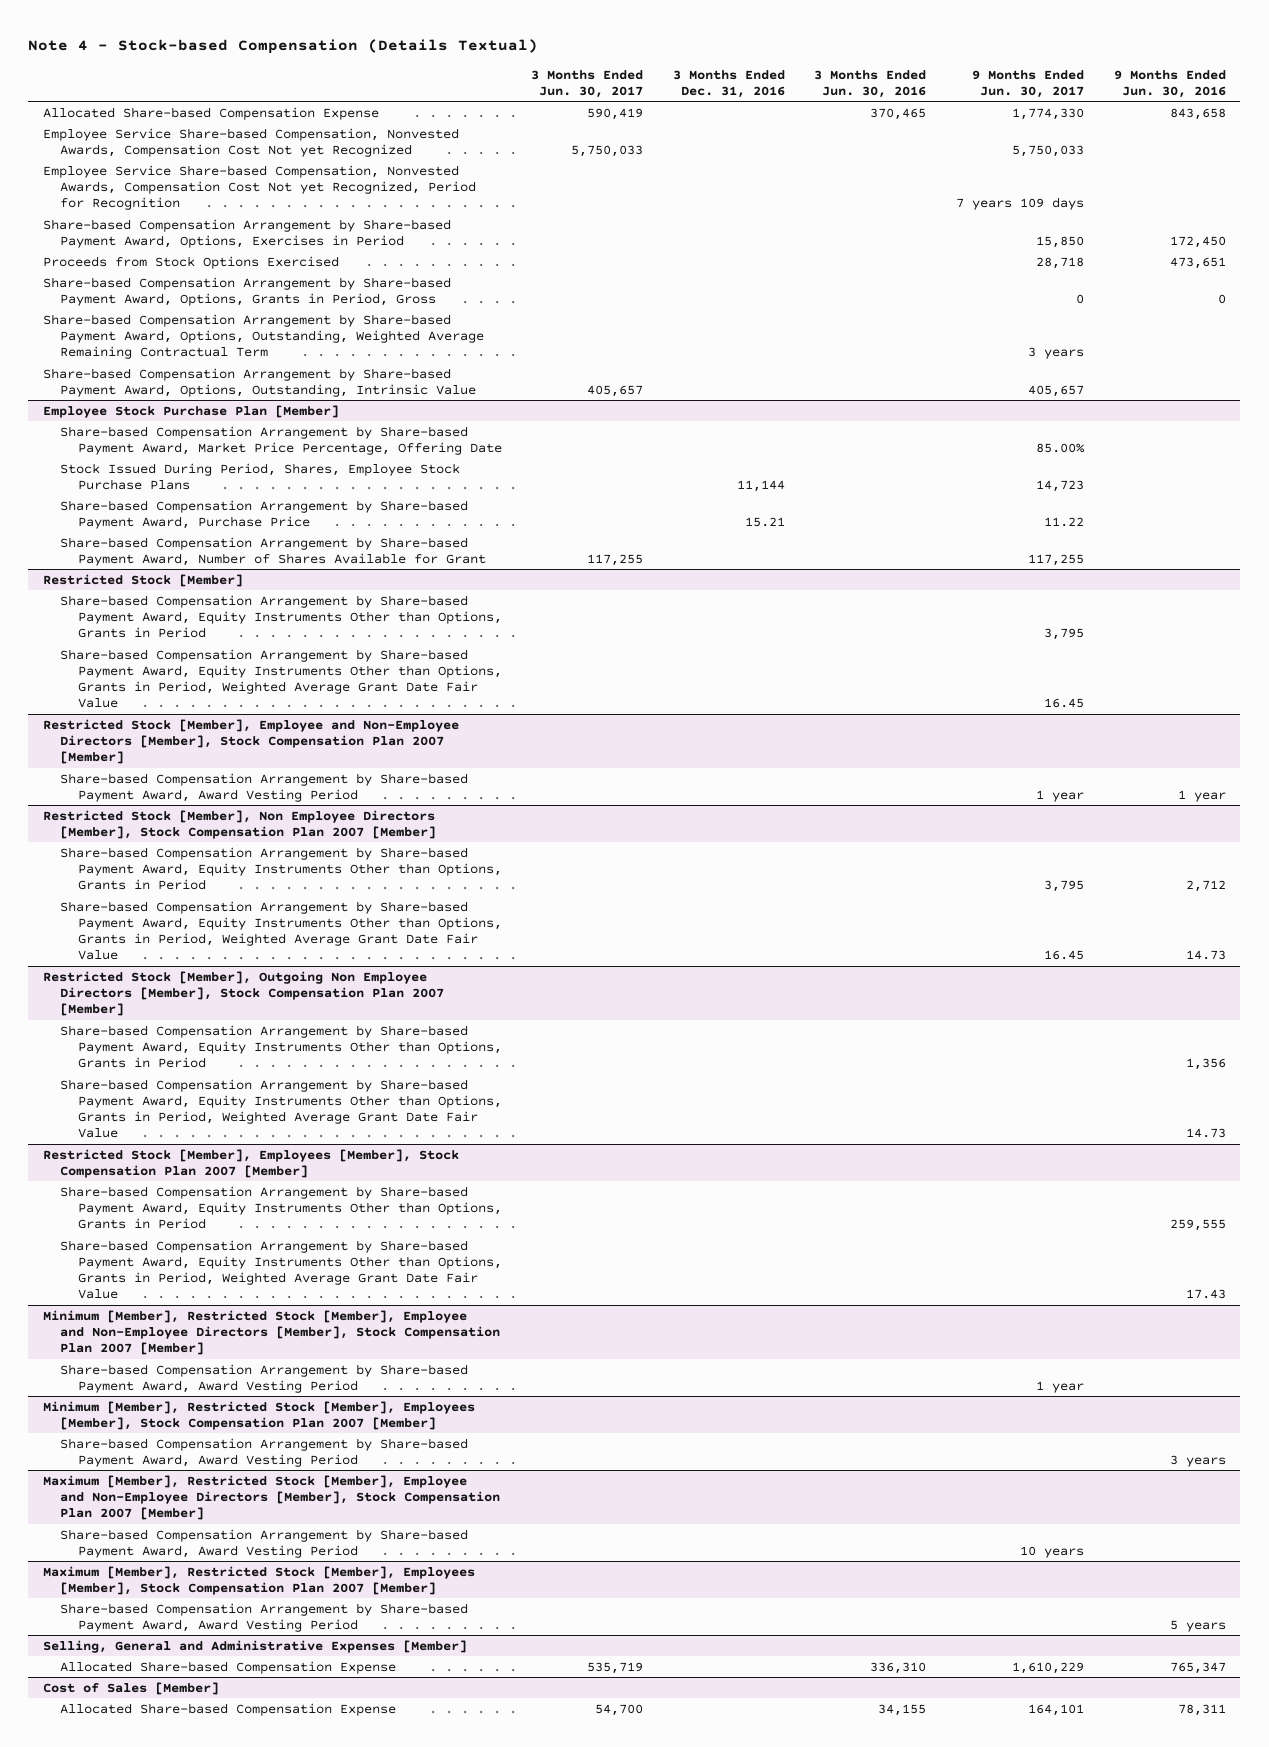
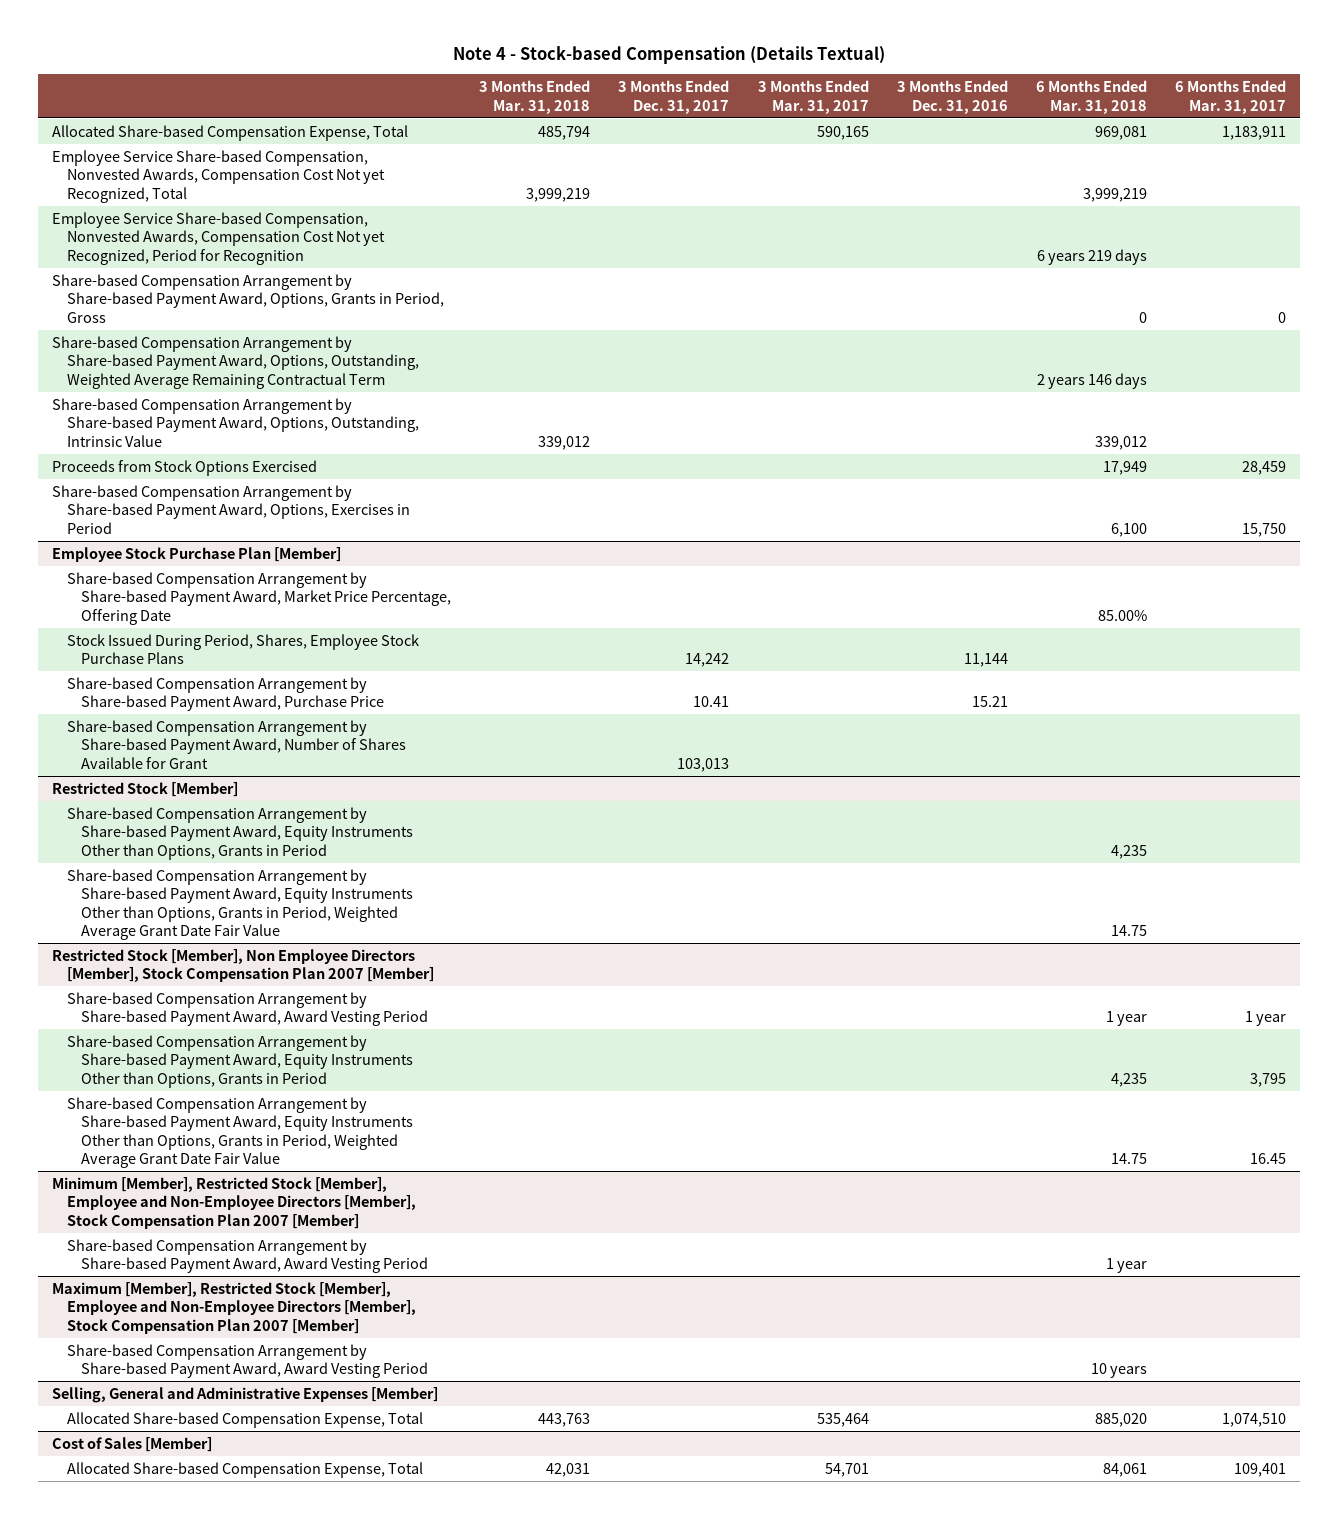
[531,69,644,98] 3 Months Ended Jun. 30, 2017 -> none
[814,69,927,98] 3 Months Ended Jun. 30, 2016 -> none
[971,69,1084,98] 9 Months Ended Jun. 30, 2017 -> none
[1113,69,1226,98] 9 Months Ended Jun. 30, 2016 -> none
none -> [479,80,591,114] 3 Months Ended Mar. 31, 2018
none -> [618,80,730,114] 3 Months Ended Dec. 31, 2017
none -> [757,80,869,114] 3 Months Ended Mar. 31, 2017
none -> [1035,80,1147,114] 6 Months Ended Mar. 31, 2018
none -> [1174,80,1286,114] 6 Months Ended Mar. 31, 2017
[43,106,380,120] Allocated Share-based Compensation Expense -> [52,124,409,141] Allocated Share-based Compensation Expense, Total
[43,127,460,157] Employee Service Share-based Compensation, Nonvested Awards, Compensation Cost Not yet Recognized -> [52,149,385,203] Employee Service Share-based Compensation, Nonvested Awards, Compensation Cost Not yet Recognized, Total
[43,255,340,269] Proceeds from Stock Options Exercised -> [52,459,318,476] Proceeds from Stock Options Exercised
[43,218,452,248] Share-based Compensation Arrangement by Share-based Payment Award, Options, Exercises in Period -> [52,484,410,534] Share-based Compensation Arrangement by Share-based Payment Award, Options, Exercises in Period
[43,718,460,765] Restricted Stock [Member], Employee and Non-Employee Directors [Member], Stock Compensation Plan 2007 [Member] -> none
[60,772,469,802] Share-based Compensation Arrangement by Share-based Payment Award, Award Vesting Period -> none
none -> [66,991,429,1027] Share-based Compensation Arrangement by Share-based Payment Award, Award Vesting Period
[43,970,445,1017] Restricted Stock [Member], Outgoing Non Employee Directors [Member], Stock Compensation Plan 2007 [Member] -> none
[60,1024,502,1069] Share-based Compensation Arrangement by Share-based Payment Award, Equity Instruments Other than Options, Grants in Period -> none
[60,1078,502,1139] Share-based Compensation Arrangement by Share-based Payment Award, Equity Instruments Other than Options, Grants in Period, Weighted Average Grant Date Fair Value -> none
[43,1148,460,1178] Restricted Stock [Member], Employees [Member], Stock Compensation Plan 2007 [Member] -> none
[60,1185,502,1230] Share-based Compensation Arrangement by Share-based Payment Award, Equity Instruments Other than Options, Grants in Period -> none
[60,1239,502,1300] Share-based Compensation Arrangement by Share-based Payment Award, Equity Instruments Other than Options, Grants in Period, Weighted Average Grant Date Fair Value -> none
[43,1400,476,1430] Minimum [Member], Restricted Stock [Member], Employees [Member], Stock Compensation Plan 2007 [Member] -> none
[60,1437,469,1467] Share-based Compensation Arrangement by Share-based Payment Award, Award Vesting Period -> none
[43,1565,476,1595] Maximum [Member], Restricted Stock [Member], Employees [Member], Stock Compensation Plan 2007 [Member] -> none
[60,1602,469,1632] Share-based Compensation Arrangement by Share-based Payment Award, Award Vesting Period -> none
[60,1660,397,1674] Allocated Share-based Compensation Expense -> [66,1411,423,1428] Allocated Share-based Compensation Expense, Total
[60,1702,397,1716] Allocated Share-based Compensation Expense -> [66,1461,423,1478] Allocated Share-based Compensation Expense, Total

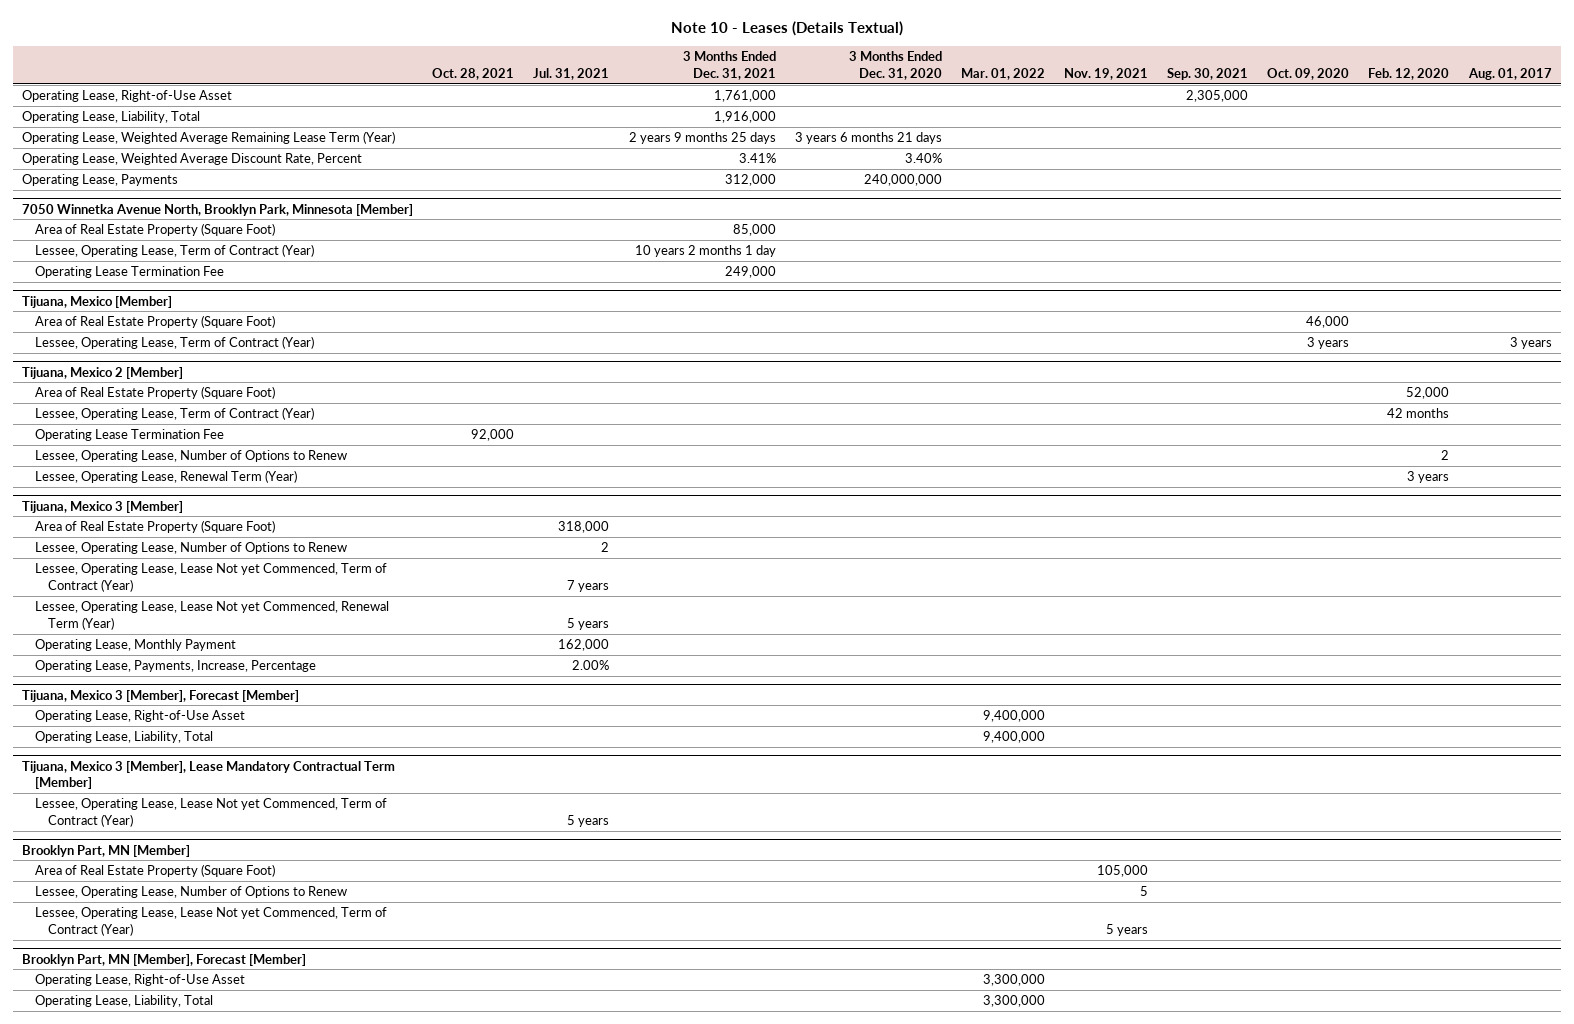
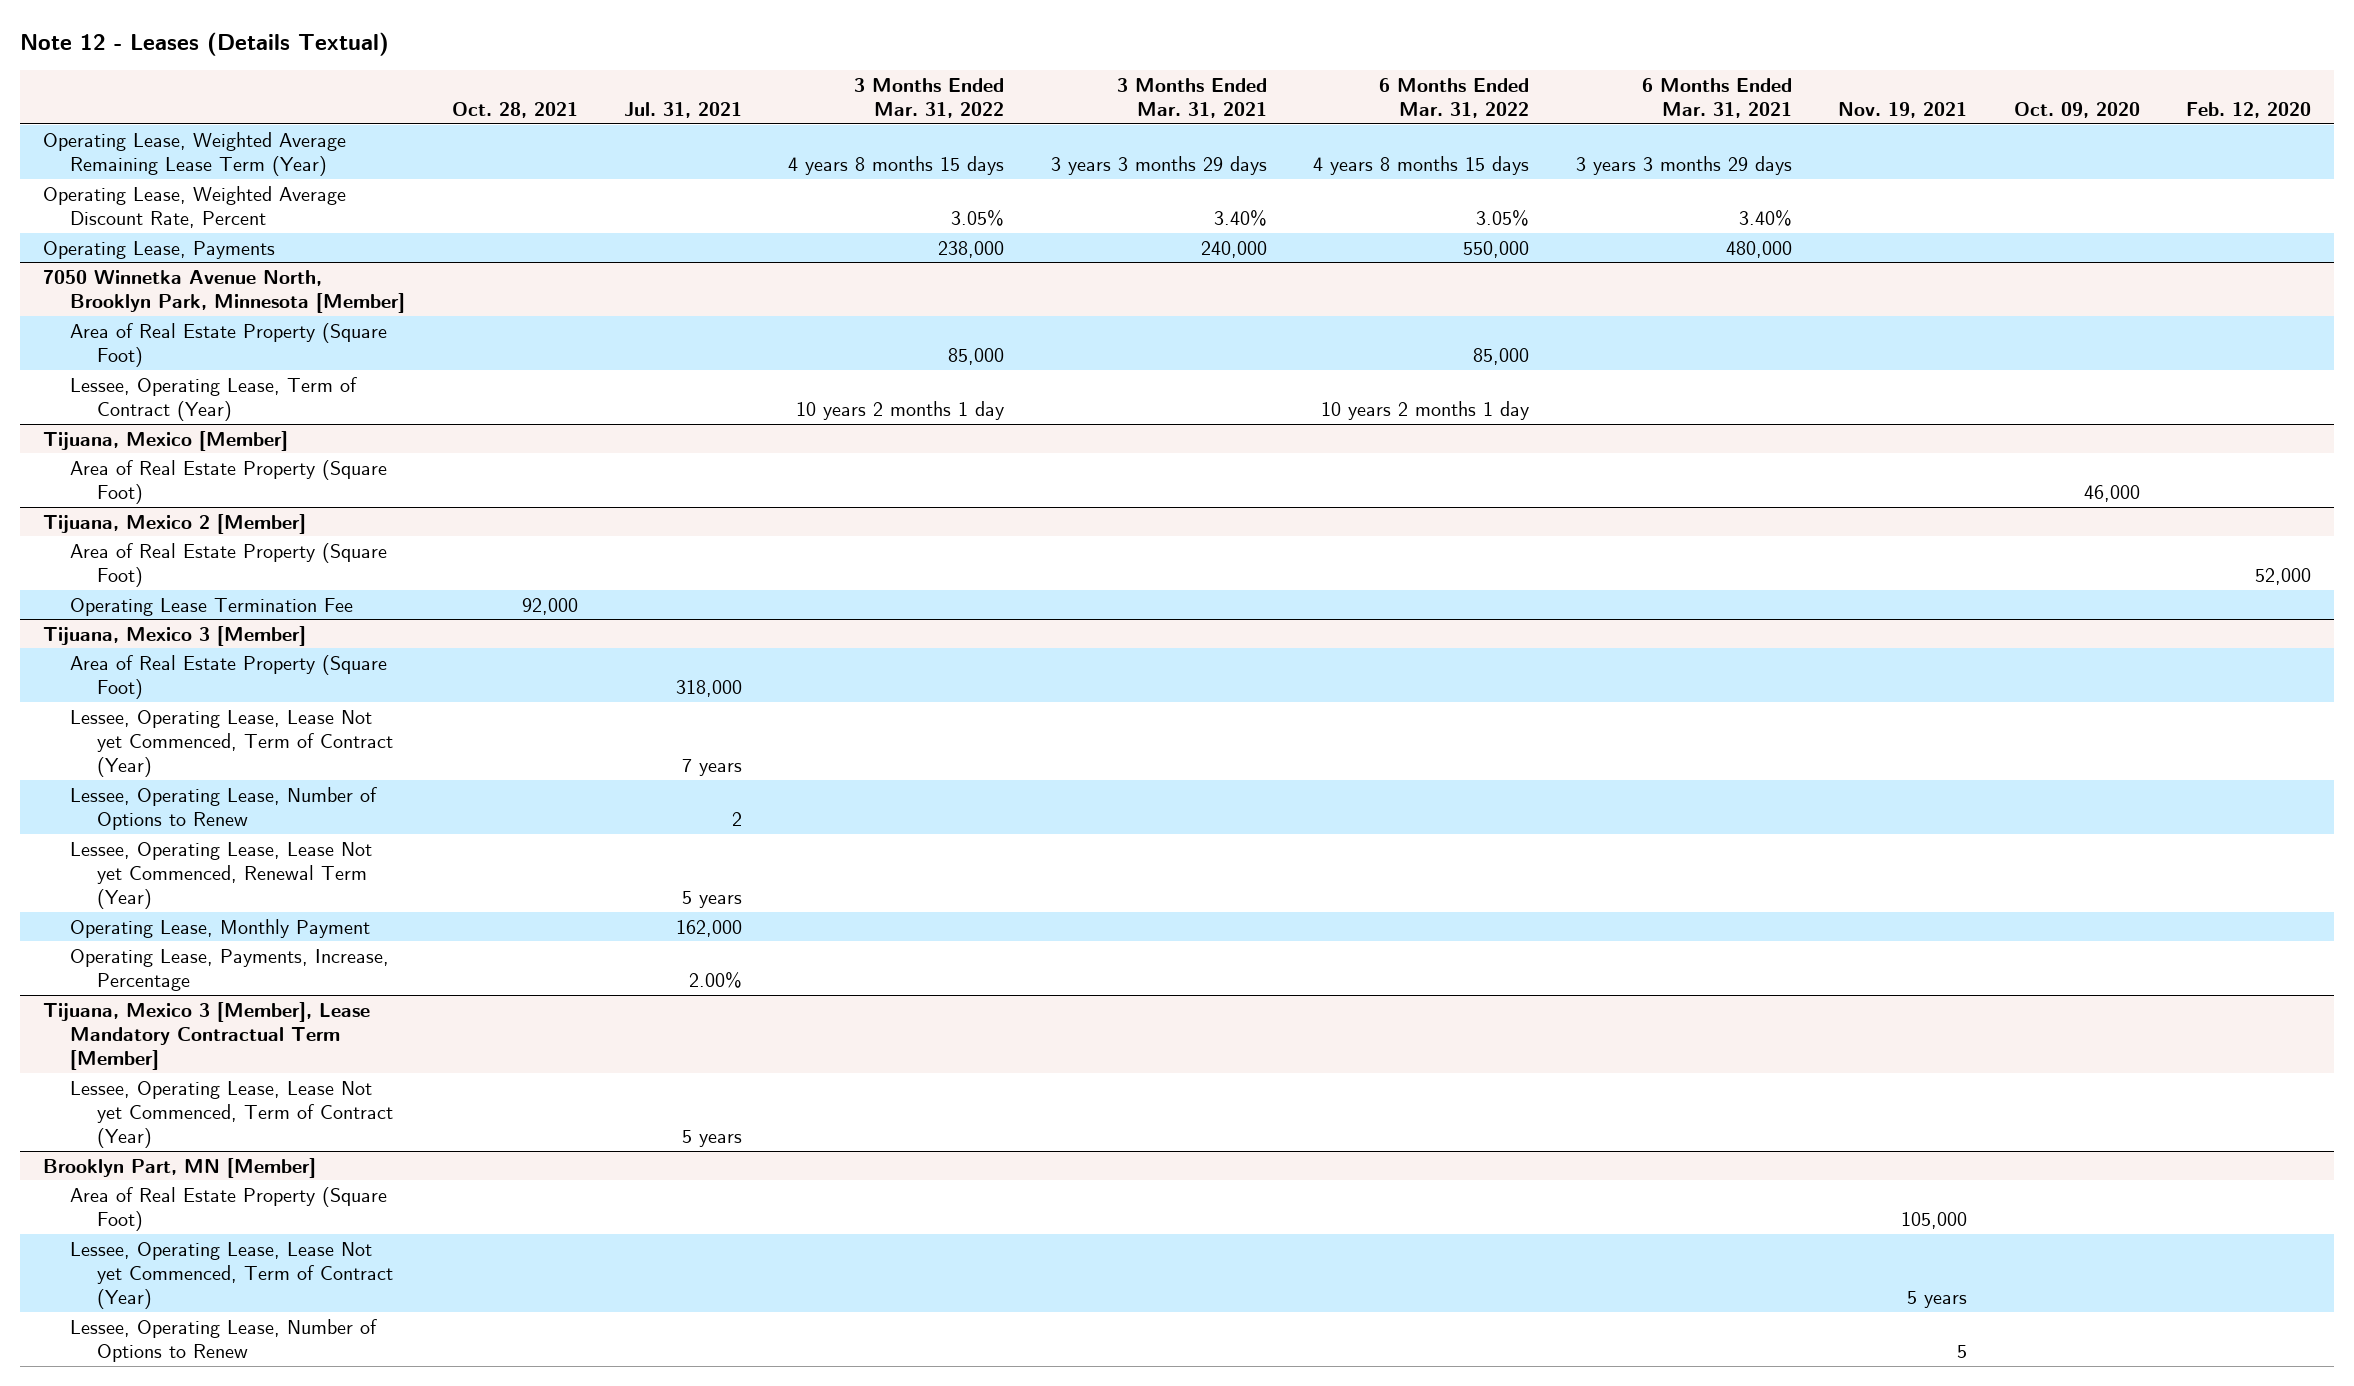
[670,20,903,36] Note 10 - Leases (Details Textual) -> [19,32,389,57] Note 12 - Leases (Details Textual)
[682,51,776,81] 3 Months Ended Dec. 31, 2021 -> none
[848,51,942,81] 3 Months Ended Dec. 31, 2020 -> none
[960,68,1045,81] Mar. 01, 2022 -> none
[1167,68,1249,81] Sep. 30, 2021 -> none
[1467,68,1552,81] Aug. 01, 2017 -> none
none -> [854,77,1005,119] 3 Months Ended Mar. 31, 2022
none -> [1116,77,1267,119] 3 Months Ended Mar. 31, 2021
none -> [1379,77,1530,119] 6 Months Ended Mar. 31, 2022
none -> [1641,77,1792,119] 6 Months Ended Mar. 31, 2021
[22,90,233,103] Operating Lease, Right-of-Use Asset -> none
[22,111,201,124] Operating Lease, Liability, Total -> none
[35,266,225,279] Operating Lease Termination Fee -> none
[35,336,315,350] Lessee, Operating Lease, Term of Contract (Year) -> none
[35,407,315,421] Lessee, Operating Lease, Term of Contract (Year) -> none
[35,450,348,463] Lessee, Operating Lease, Number of Options to Renew -> none
[35,470,298,484] Lessee, Operating Lease, Renewal Term (Year) -> none
[35,542,348,555] Lessee, Operating Lease, Number of Options to Renew -> [70,786,378,830] Lessee, Operating Lease, Number of Options to Renew
[22,689,300,702] Tijuana, Mexico 3 [Member], Forecast [Member] -> none
[35,710,246,723] Operating Lease, Right-of-Use Asset -> none
[35,731,214,744] Operating Lease, Liability, Total -> none
[22,953,307,966] Brooklyn Part, MN [Member], Forecast [Member] -> none
[35,974,246,987] Operating Lease, Right-of-Use Asset -> none
[35,995,214,1008] Operating Lease, Liability, Total -> none
[35,886,348,899] Lessee, Operating Lease, Number of Options to Renew -> [70,1318,378,1362] Lessee, Operating Lease, Number of Options to Renew

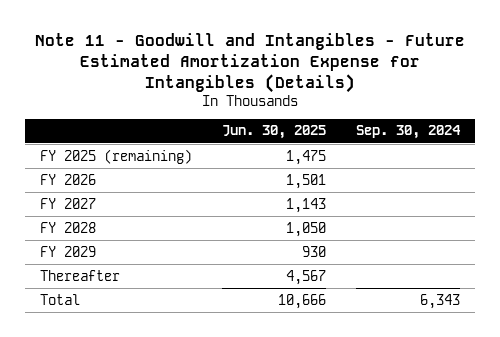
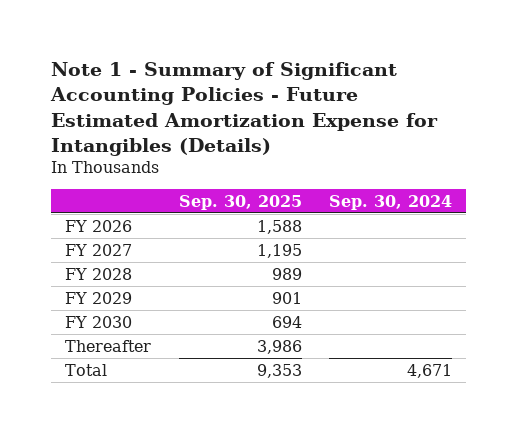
[35,33,466,93] Note 11 - Goodwill and Intangibles - Future Estimated Amortization Expense for Intangibles (Details) -> [50,62,439,156] Note 1 - Summary of Significant Accounting Policies - Future Estimated Amortization Expense for Intangibles (Details)
[222,125,327,140] Jun. 30, 2025 -> none
none -> [178,195,302,211] Sep. 30, 2025
[40,148,193,164] FY 2025 (remaining) -> none
none -> [65,315,133,328] FY 2030
[420,293,461,309] 6,343 -> [407,363,453,378] 4,671

